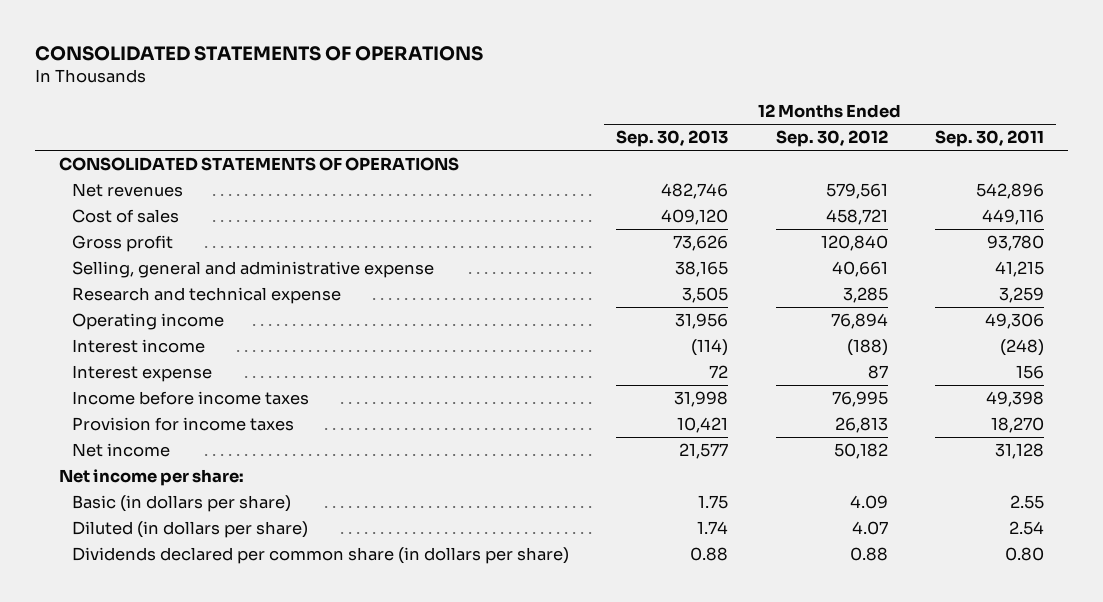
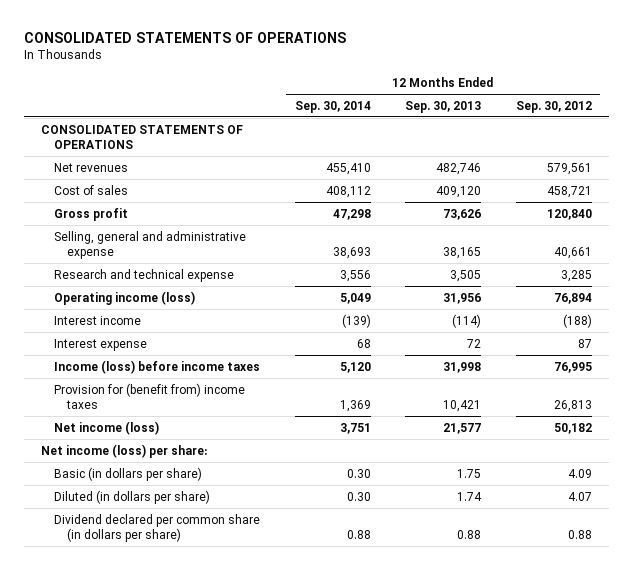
[934,130,1044,148] Sep. 30, 2011 -> none
none -> [294,100,371,113] Sep. 30, 2014
[71,312,224,330] Operating income -> [54,290,196,305] Operating income (loss)
[71,390,309,405] Income before income taxes -> [54,359,261,374] Income (loss) before income taxes
[71,416,294,431] Provision for income taxes -> [54,382,246,410] Provision for (benefit from) income taxes
[71,442,170,457] Net income -> [54,420,160,435] Net income (loss)
[58,468,244,486] Net income per share: -> [41,443,208,458] Net income (loss) per share:
[71,546,569,564] Dividends declared per common share (in dollars per share) -> [54,513,261,543] Dividend declared per common share (in dollars per share)

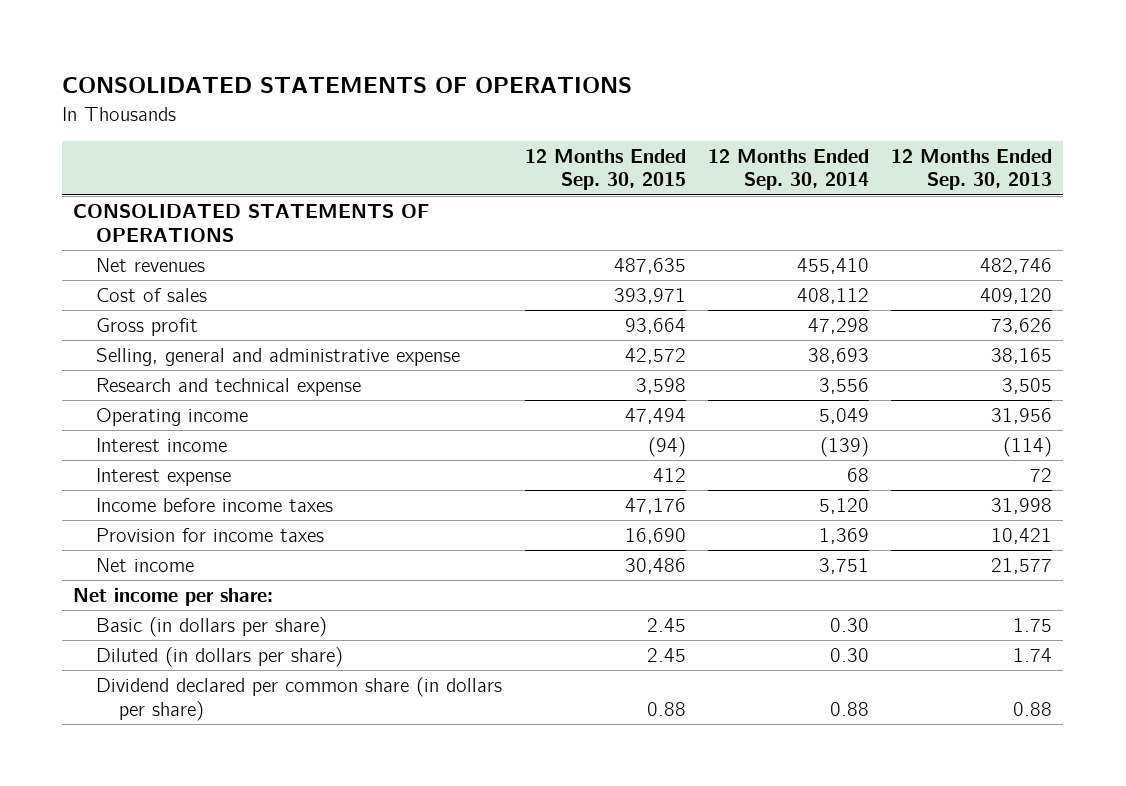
[515,100,592,113] Sep. 30, 2012 -> none
none -> [524,148,686,191] 12 Months Ended Sep. 30, 2015
[54,290,196,305] Operating income (loss) -> [96,407,249,426] Operating income
[54,359,261,374] Income (loss) before income taxes -> [96,497,334,512] Income before income taxes
[54,382,246,410] Provision for (benefit from) income taxes -> [96,527,325,542] Provision for income taxes
[54,420,160,435] Net income (loss) -> [96,557,195,572] Net income
[41,443,208,458] Net income (loss) per share: -> [73,587,274,606] Net income per share:

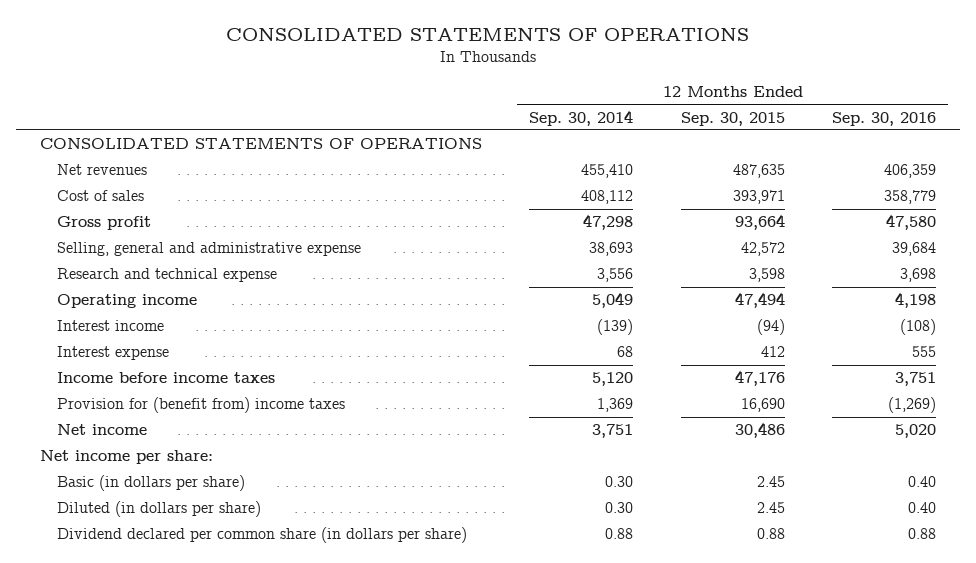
[891,148,1053,191] 12 Months Ended Sep. 30, 2013 -> none
none -> [832,111,937,126] Sep. 30, 2016
[96,527,325,542] Provision for income taxes -> [57,397,346,414] Provision for (benefit from) income taxes

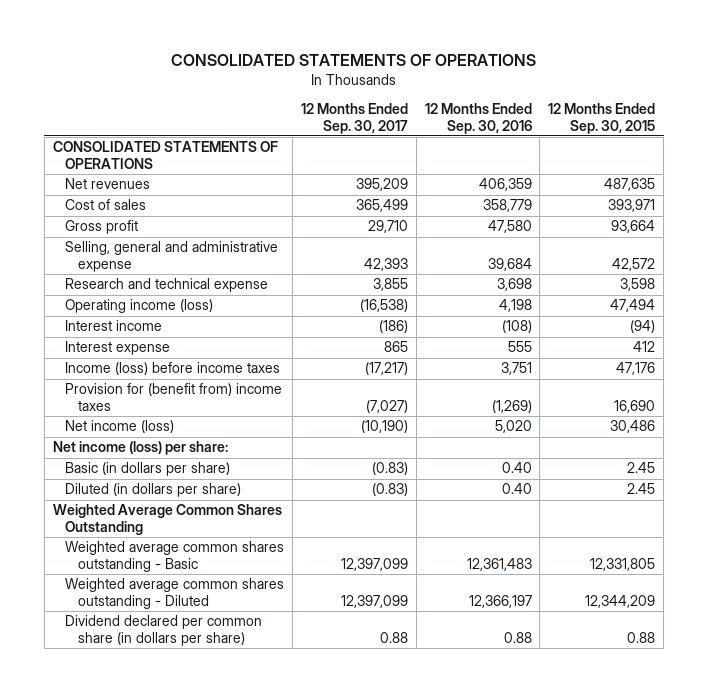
[529,109,634,126] Sep. 30, 2014 -> none
none -> [300,103,408,134] 12 Months Ended Sep. 30, 2017
[57,294,198,309] Operating income -> [65,299,214,314] Operating income (loss)
[57,372,276,384] Income before income taxes -> [65,362,281,376] Income (loss) before income taxes
[57,424,148,436] Net income -> [65,420,175,434] Net income (loss)
[39,450,213,465] Net income per share: -> [52,441,228,456] Net income (loss) per share:
none -> [52,504,282,535] Weighted Average Common Shares Outstanding
none -> [65,541,285,572] Weighted average common shares outstanding - Basic
none -> [65,578,285,609] Weighted average common shares outstanding - Diluted

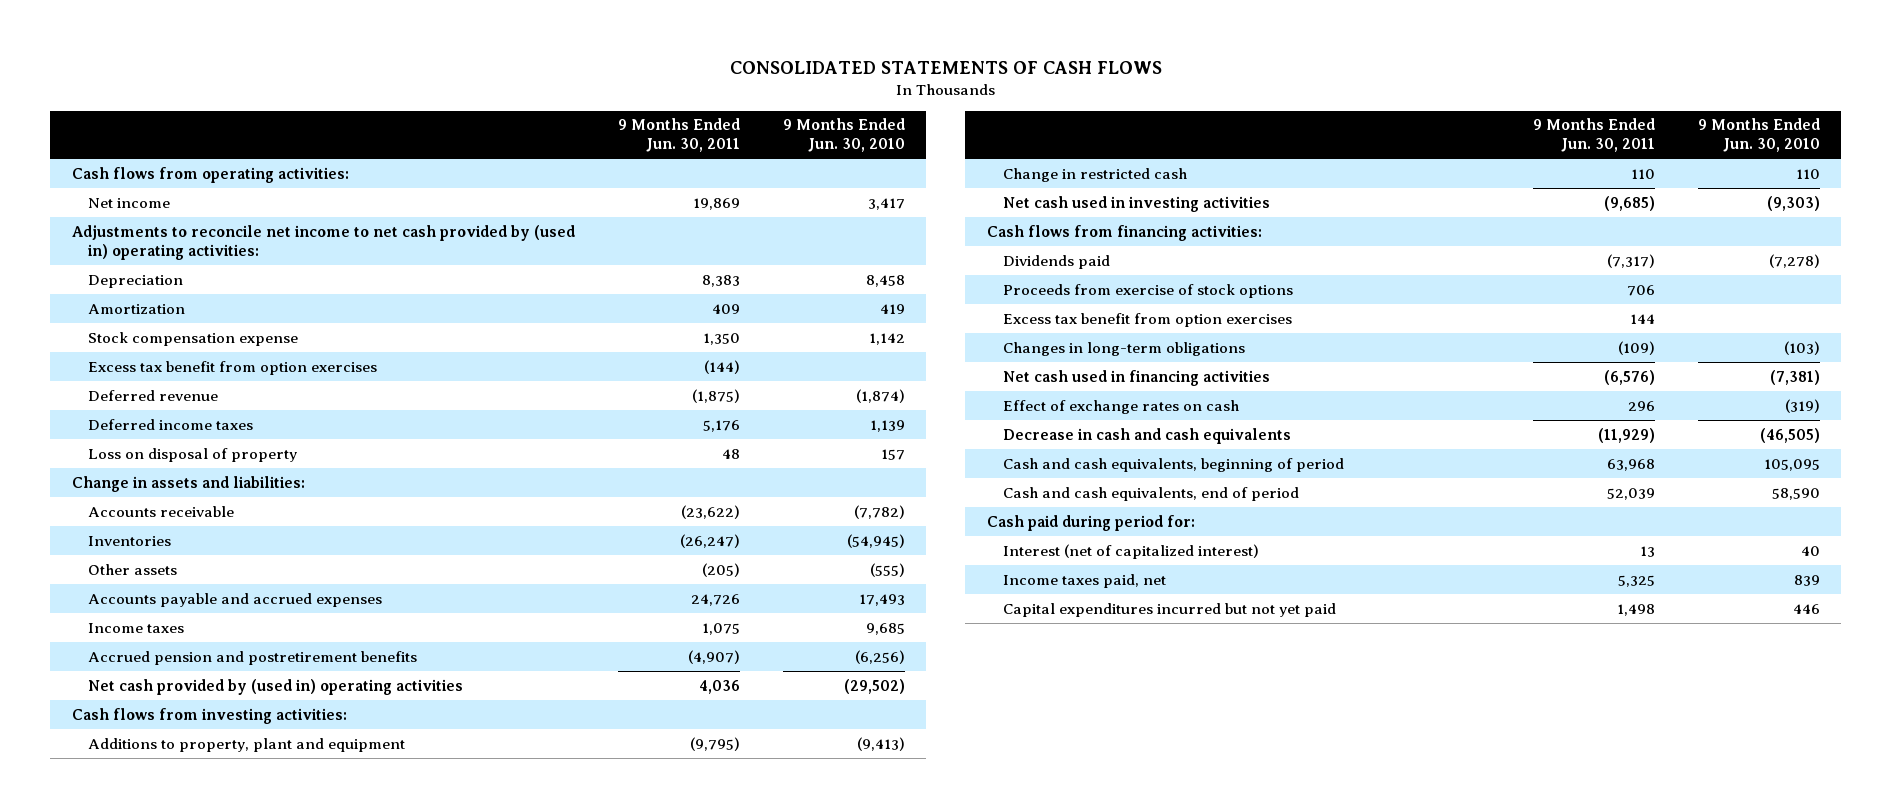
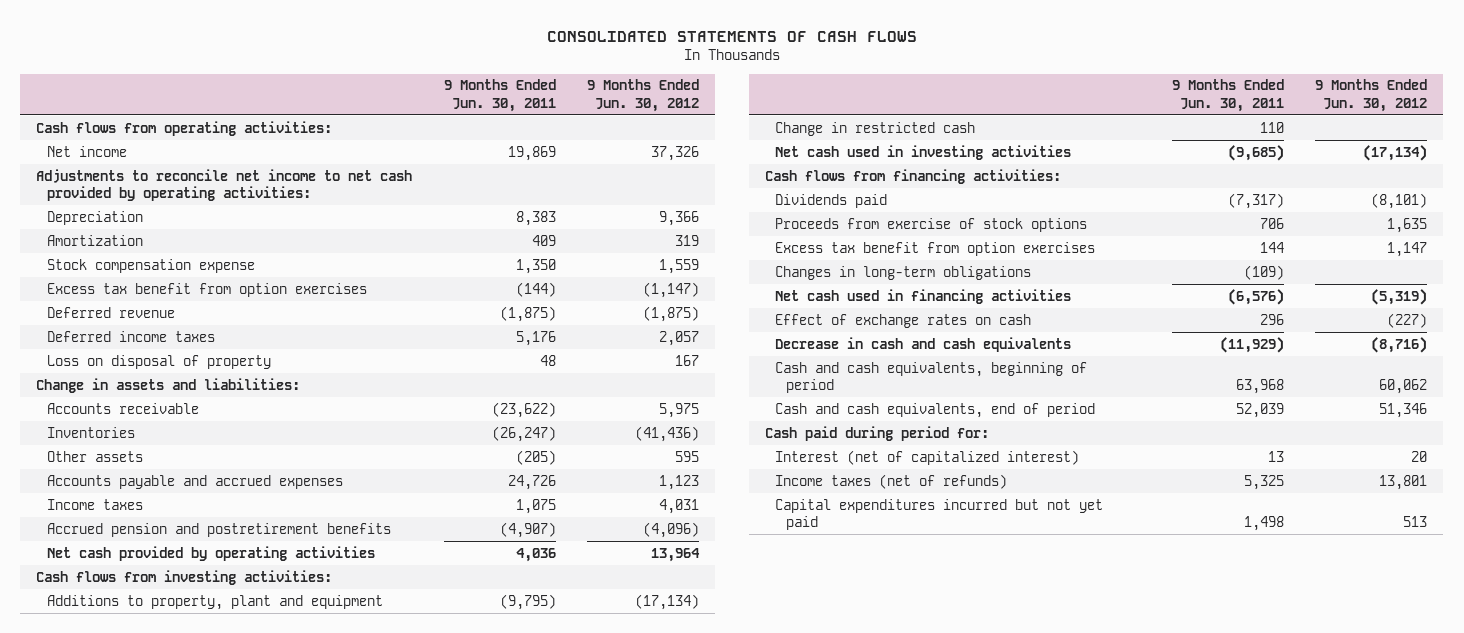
[782,118,905,153] 9 Months Ended Jun. 30, 2010 -> none
none -> [586,79,699,112] 9 Months Ended Jun. 30, 2012
[71,224,575,260] Adjustments to reconcile net income to net cash provided by (used in) operating activities: -> [36,168,413,202] Adjustments to reconcile net income to net cash provided by operating activities:
[88,678,464,695] Net cash provided by (used in) operating activities -> [46,545,375,561] Net cash provided by operating activities
[1003,573,1167,588] Income taxes paid, net -> [775,473,1008,489] Income taxes (net of refunds)

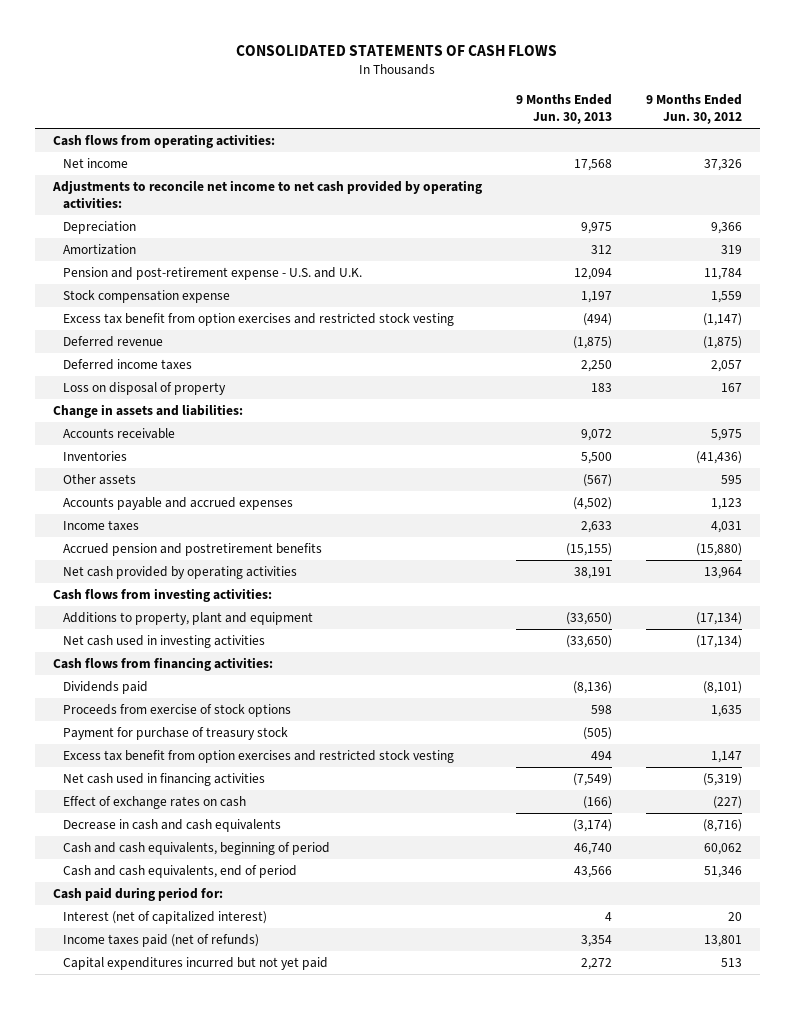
[443,79,556,112] 9 Months Ended Jun. 30, 2011 -> none
none -> [515,93,612,125] 9 Months Ended Jun. 30, 2013
none -> [62,266,362,280] Pension and post-retirement expense - U.S. and U.K.
[46,282,367,297] Excess tax benefit from option exercises -> [62,312,454,326] Excess tax benefit from option exercises and restricted stock vesting
[642,521,699,538] (4,096) -> [696,542,743,556] (15,880)
[775,121,976,136] Change in restricted cash -> none
[775,265,1032,280] Changes in long-term obligations -> none
none -> [62,726,288,740] Payment for purchase of treasury stock
[775,241,1096,256] Excess tax benefit from option exercises -> [62,749,454,763] Excess tax benefit from option exercises and restricted stock vesting
[775,473,1008,489] Income taxes (net of refunds) -> [62,933,259,947] Income taxes paid (net of refunds)

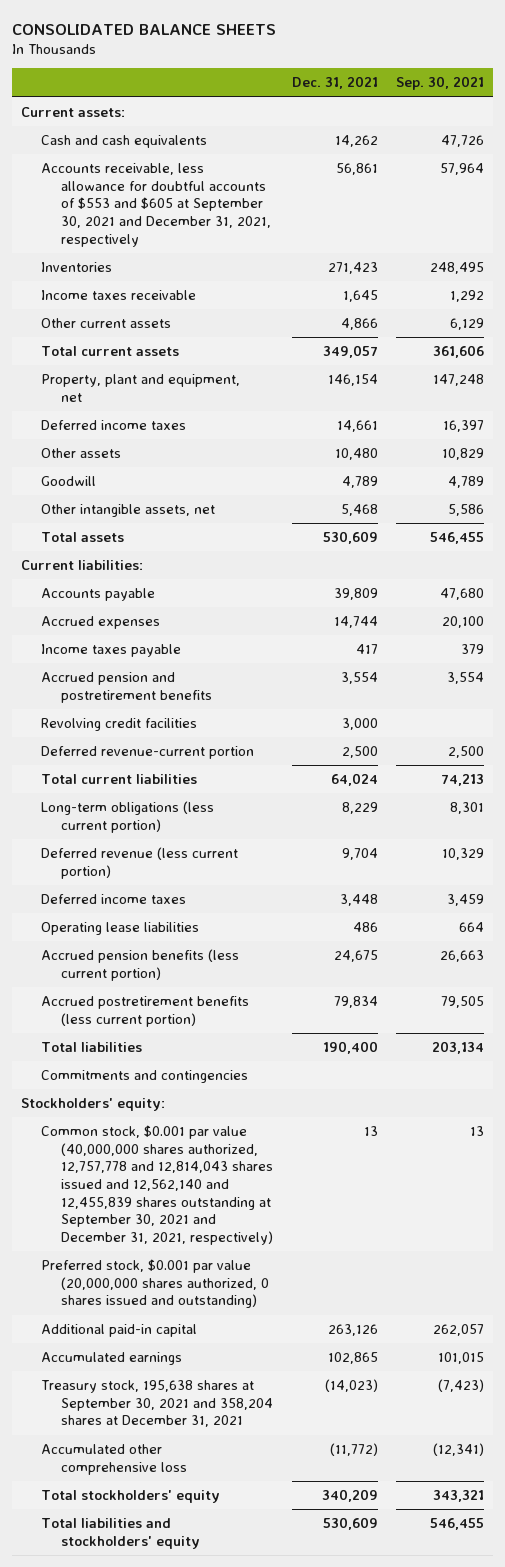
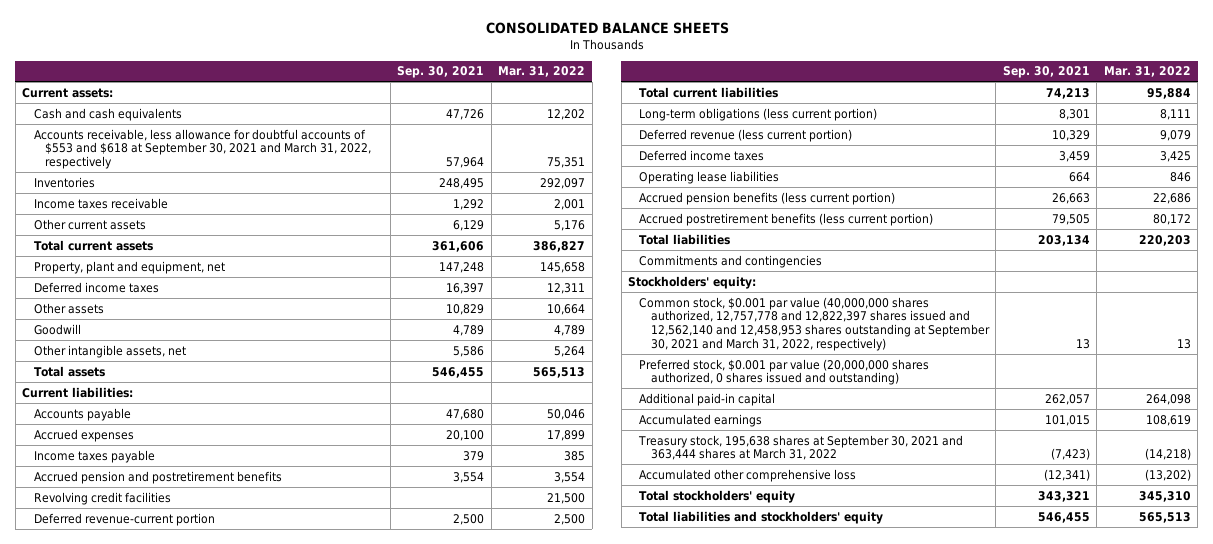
[291,76,378,90] Dec. 31, 2021 -> none
none -> [498,66,586,78] Mar. 31, 2022
[41,163,272,247] Accounts receivable, less allowance for doubtful accounts of $553 and $605 at September 30, 2021 and December 31, 2021, respectively -> [33,128,372,170] Accounts receivable, less allowance for doubtful accounts of $553 and $618 at September 30, 2021 and March 31, 2022, respectively
[41,1125,274,1246] Common stock, $0.001 par value (40,000,000 shares authorized, 12,757,778 and 12,814,043 shares issued and 12,562,140 and 12,455,839 shares outstanding at September 30, 2021 and December 31, 2021, respectively) -> [639,296,990,351] Common stock, $0.001 par value (40,000,000 shares authorized, 12,757,778 and 12,822,397 shares issued and 12,562,140 and 12,458,953 shares outstanding at September 30, 2021 and March 31, 2022, respectively)
[41,1380,274,1428] Treasury stock, 195,638 shares at September 30, 2021 and 358,204 shares at December 31, 2021 -> [638,434,964,461] Treasury stock, 195,638 shares at September 30, 2021 and 363,444 shares at March 31, 2022

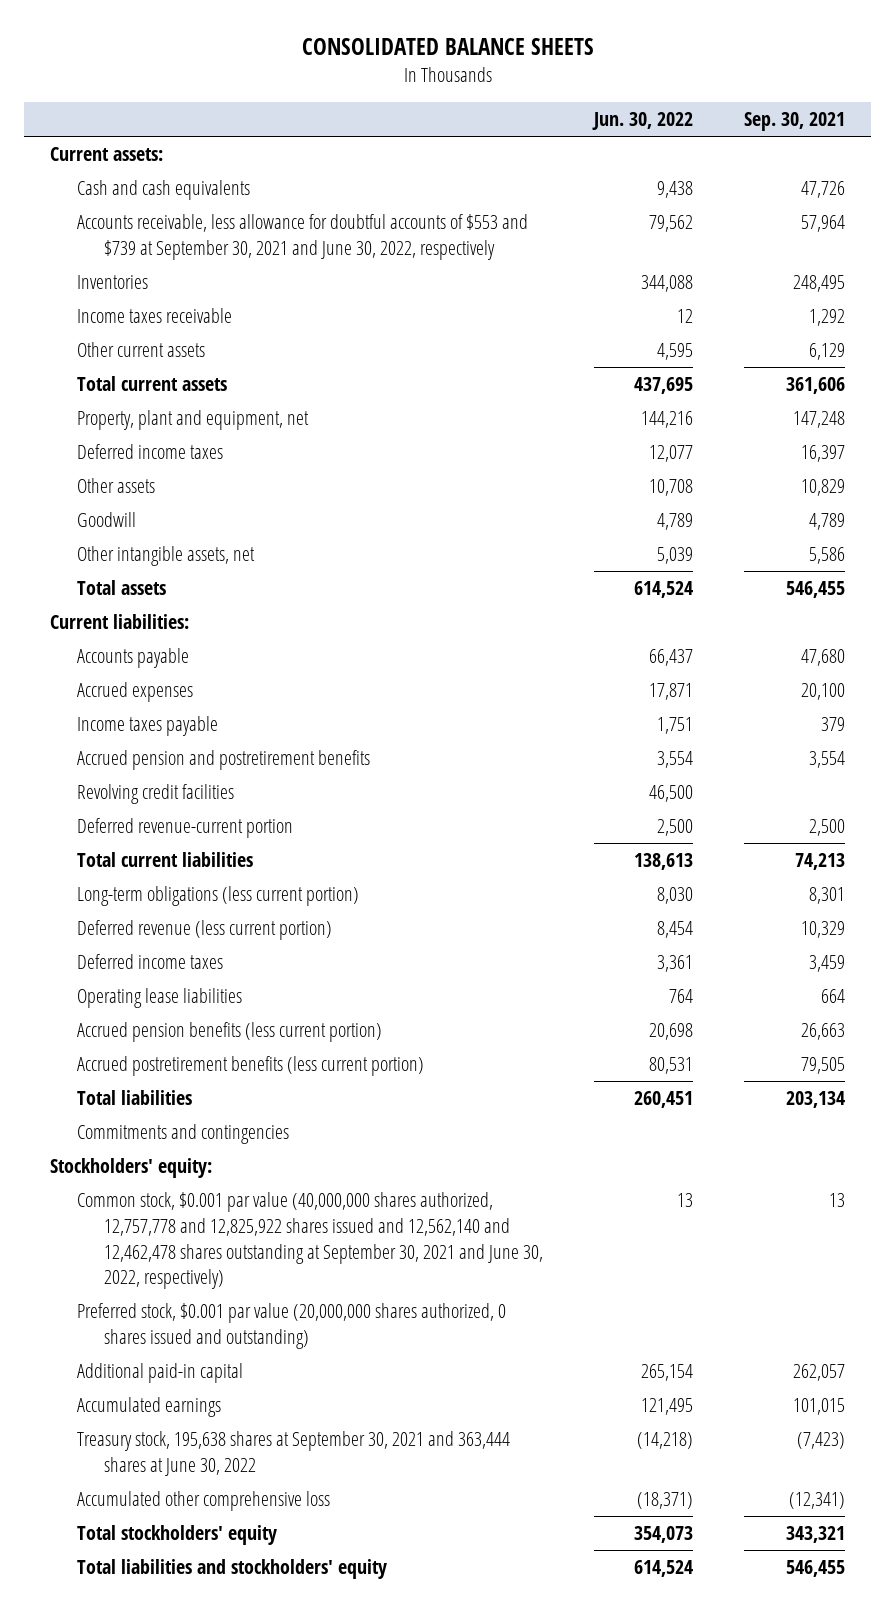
[498,66,586,78] Mar. 31, 2022 -> none
none -> [591,112,693,131] Jun. 30, 2022
[33,128,372,170] Accounts receivable, less allowance for doubtful accounts of $553 and $618 at September 30, 2021 and March 31, 2022, respectively -> [76,214,528,260] Accounts receivable, less allowance for doubtful accounts of $553 and $739 at September 30, 2021 and June 30, 2022, respectively
[639,296,990,351] Common stock, $0.001 par value (40,000,000 shares authorized, 12,757,778 and 12,822,397 shares issued and 12,562,140 and 12,458,953 shares outstanding at September 30, 2021 and March 31, 2022, respectively) -> [76,1192,543,1290] Common stock, $0.001 par value (40,000,000 shares authorized, 12,757,778 and 12,825,922 shares issued and 12,562,140 and 12,462,478 shares outstanding at September 30, 2021 and June 30, 2022, respectively)
[638,434,964,461] Treasury stock, 195,638 shares at September 30, 2021 and 363,444 shares at March 31, 2022 -> [76,1431,510,1476] Treasury stock, 195,638 shares at September 30, 2021 and 363,444 shares at June 30, 2022

